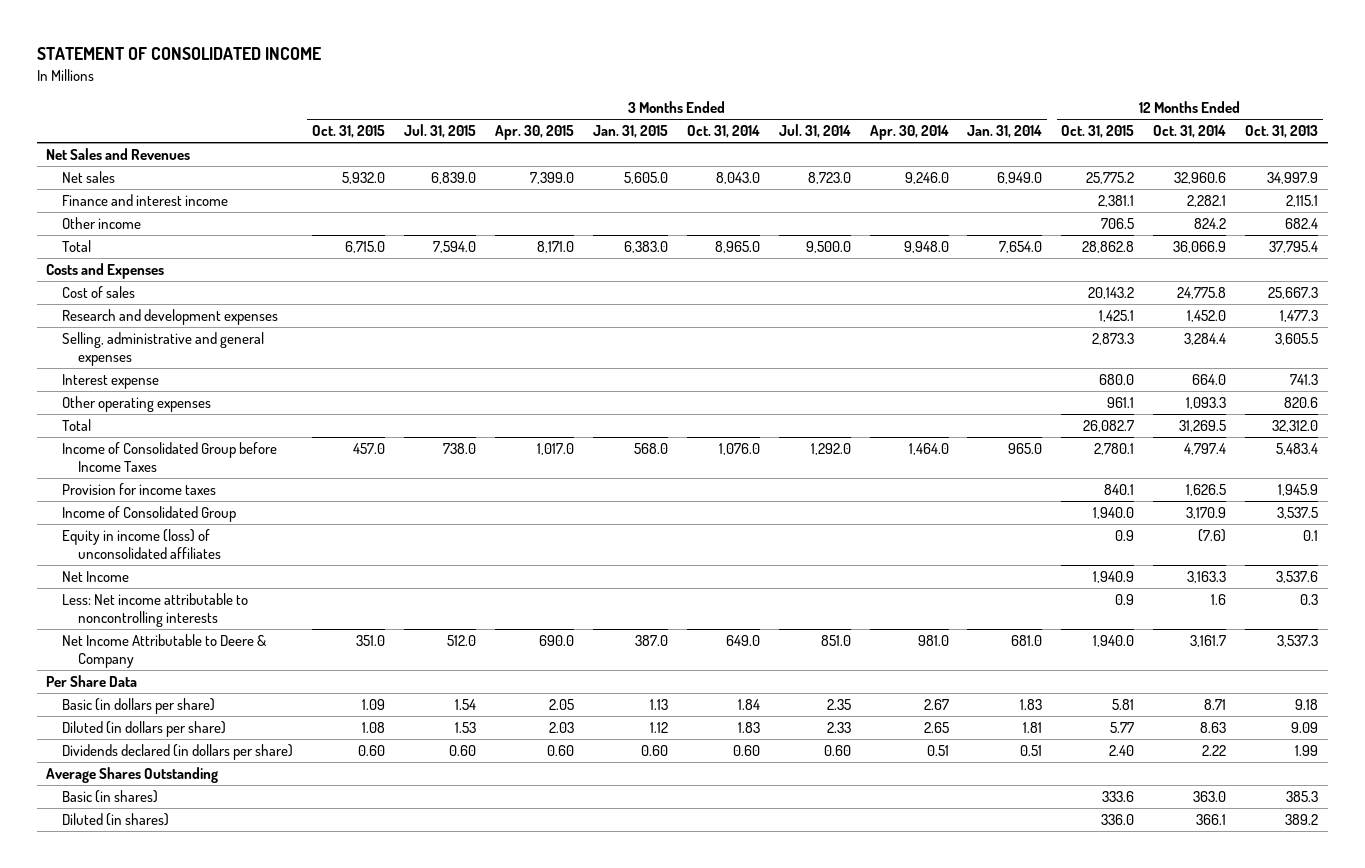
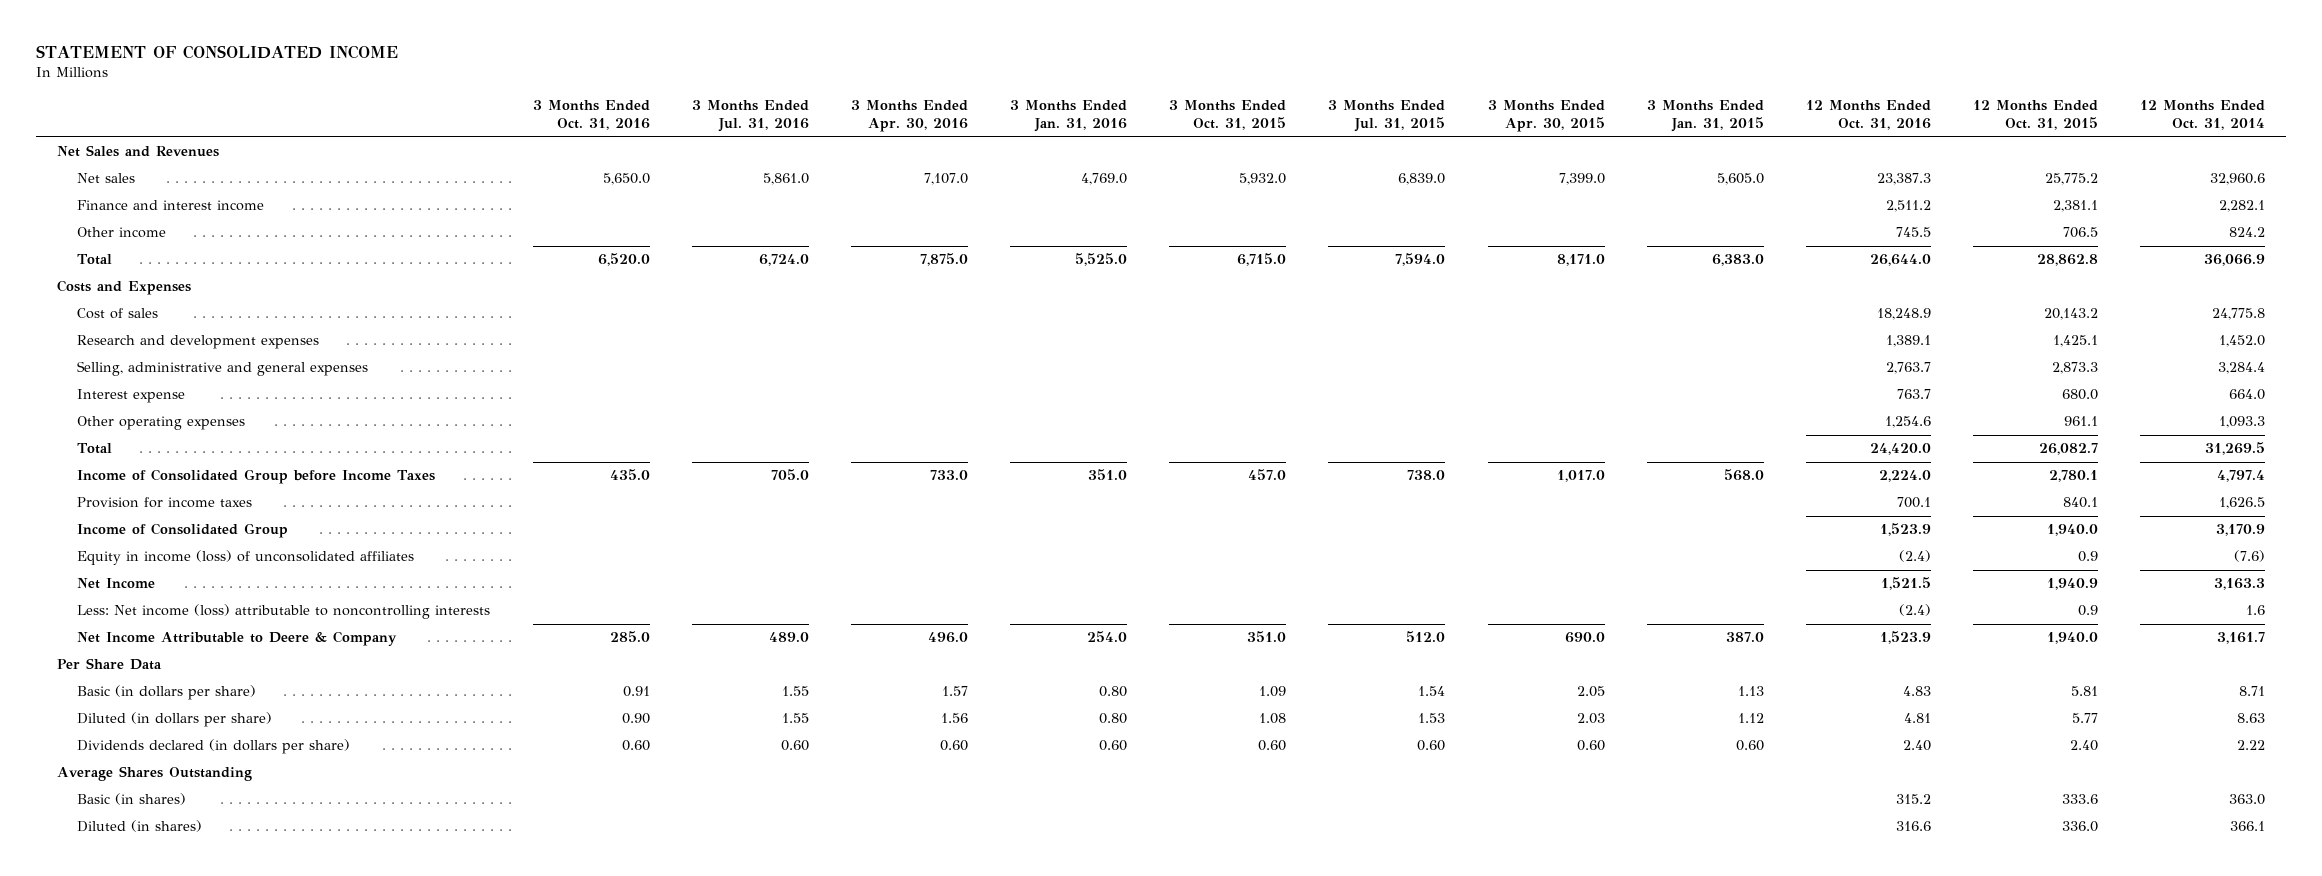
[686,125,760,139] Oct. 31, 2014 -> none
[778,124,851,139] Jul. 31, 2014 -> none
[869,125,949,141] Apr. 30, 2014 -> none
[967,125,1043,139] Jan. 31, 2014 -> none
[1245,125,1319,139] Oct. 31, 2013 -> none
none -> [532,99,650,131] 3 Months Ended Oct. 31, 2016
none -> [691,99,809,133] 3 Months Ended Jul. 31, 2016
none -> [850,99,968,133] 3 Months Ended Apr. 30, 2016
none -> [1010,99,1128,133] 3 Months Ended Jan. 31, 2016
none -> [1805,99,1931,131] 12 Months Ended Oct. 31, 2016
[62,593,249,627] Less: Net income attributable to noncontrolling interests -> [77,604,491,620] Less: Net income (loss) attributable to noncontrolling interests

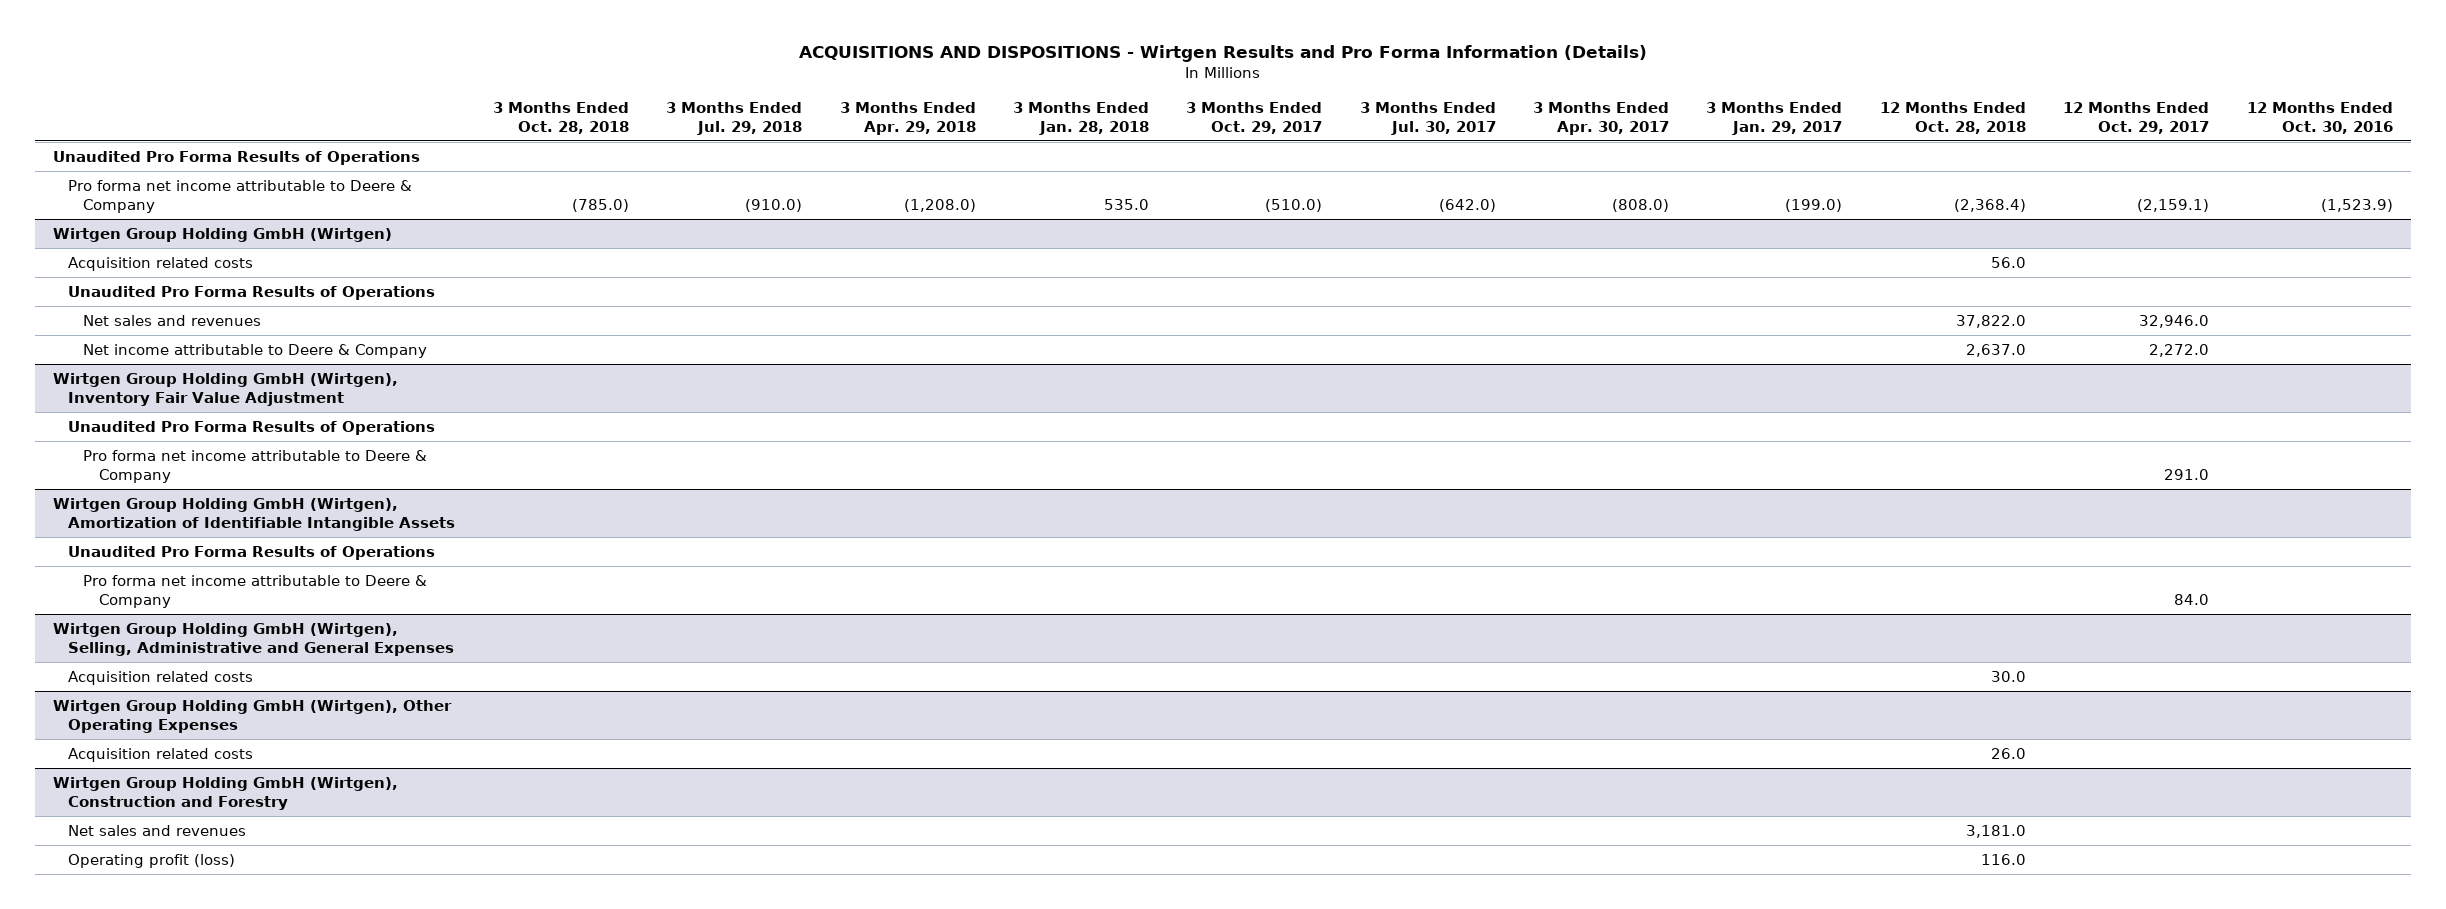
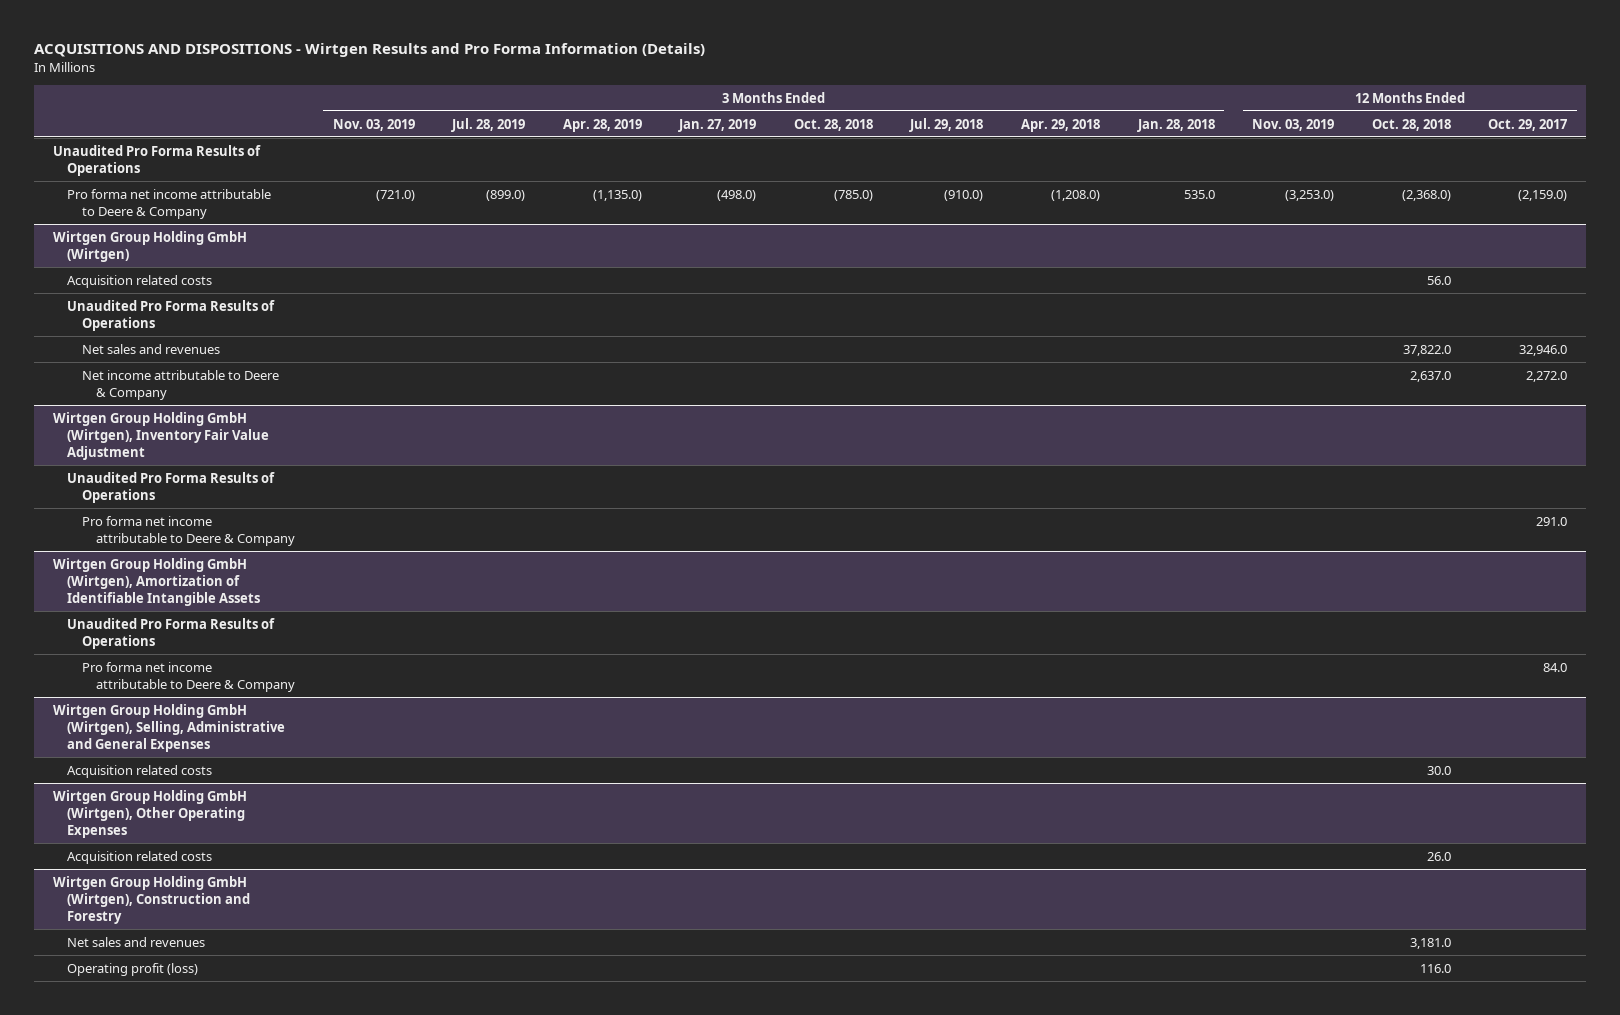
[1186,101,1323,134] 3 Months Ended Oct. 29, 2017 -> none
[1359,101,1496,135] 3 Months Ended Jul. 30, 2017 -> none
[1533,101,1670,135] 3 Months Ended Apr. 30, 2017 -> none
[1706,101,1843,135] 3 Months Ended Jan. 29, 2017 -> none
[2246,101,2393,134] 12 Months Ended Oct. 30, 2016 -> none
none -> [332,118,415,131] Nov. 03, 2019
none -> [451,117,526,132] Jul. 28, 2019
none -> [562,118,642,132] Apr. 28, 2019
none -> [678,118,757,132] Jan. 27, 2019
none -> [1252,118,1335,131] Nov. 03, 2019
[1953,198,2026,212] (2,368.4) -> [1401,189,1451,201] (2,368.0)
[2137,198,2210,212] (2,159.1) -> [1518,189,1568,201] (2,159.0)

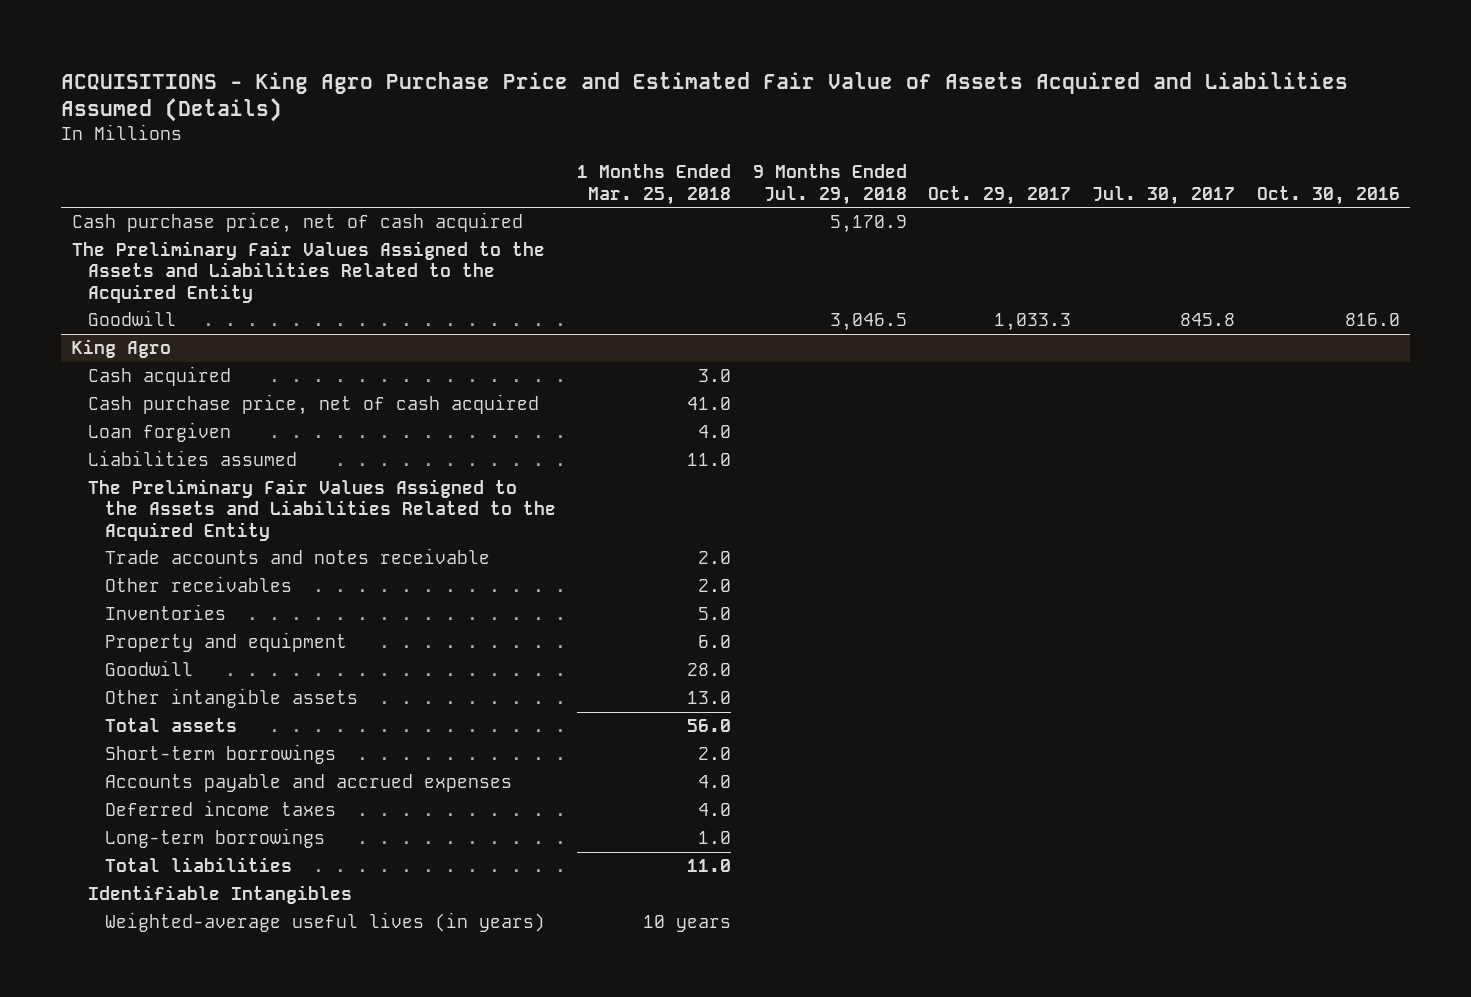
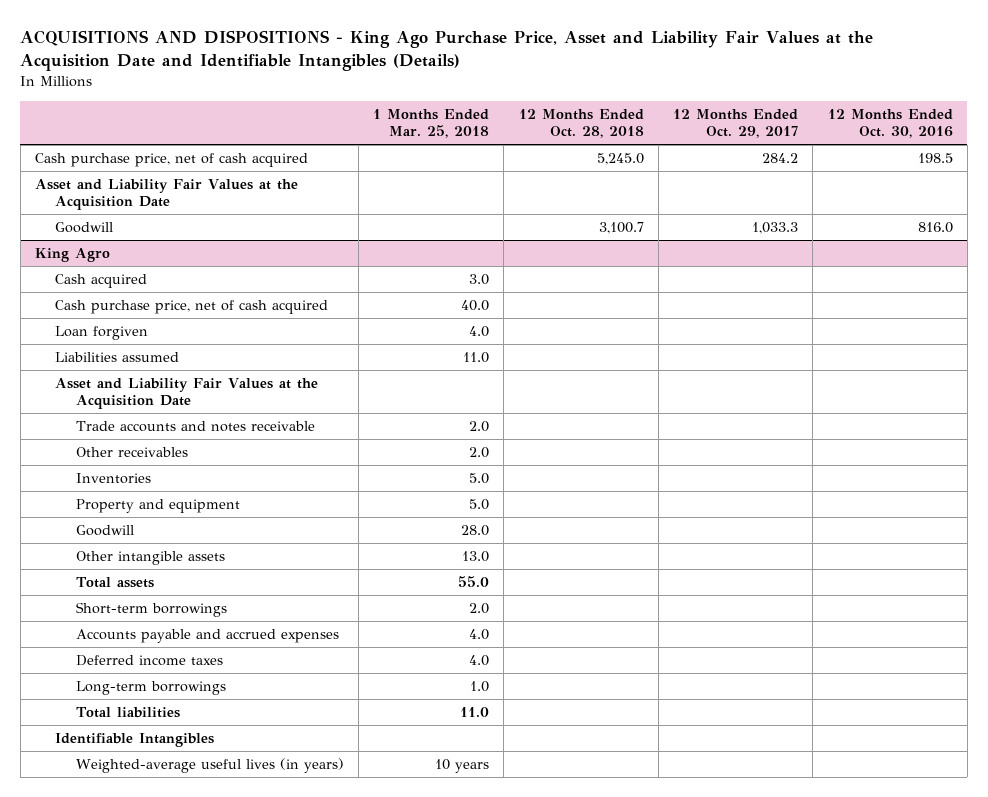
[60,71,1348,123] ACQUISITIONS - King Agro Purchase Price and Estimated Fair Value of Assets Acquired and Liabilities Assumed (Details) -> [20,30,874,72] ACQUISITIONS AND DISPOSITIONS - King Ago Purchase Price, Asset and Liability Fair Values at the Acquisition Date and Identifiable Intangibles (Details)
[752,164,907,205] 9 Months Ended Jul. 29, 2018 -> none
[927,185,1071,205] Oct. 29, 2017 -> none
[1092,185,1236,205] Jul. 30, 2017 -> none
[1256,185,1400,205] Oct. 30, 2016 -> none
none -> [518,109,644,139] 12 Months Ended Oct. 28, 2018
none -> [673,109,799,139] 12 Months Ended Oct. 29, 2017
none -> [827,109,953,139] 12 Months Ended Oct. 30, 2016
[71,241,545,303] The Preliminary Fair Values Assigned to the Assets and Liabilities Related to the Acquired Entity -> [35,179,299,211] Asset and Liability Fair Values at the Acquisition Date
[687,397,732,411] 41.0 -> [461,300,490,312] 40.0
[88,479,556,541] The Preliminary Fair Values Assigned to the Assets and Liabilities Related to the Acquired Entity -> [55,378,319,410] Asset and Liability Fair Values at the Acquisition Date
[698,635,732,649] 6.0 -> [469,499,490,511] 5.0
[687,719,732,733] 56.0 -> [458,576,490,588] 55.0

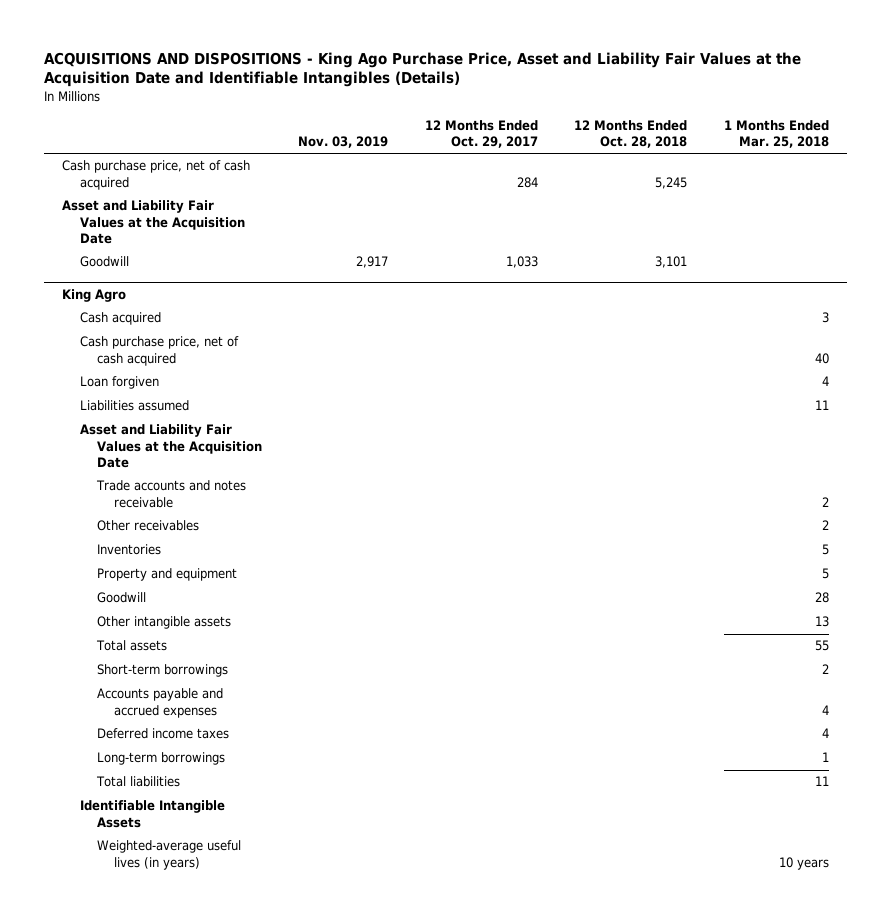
[827,109,953,139] 12 Months Ended Oct. 30, 2016 -> none
none -> [298,136,389,149] Nov. 03, 2019
[596,153,644,166] 5,245.0 -> [655,176,688,189] 5,245
[762,153,799,164] 284.2 -> [516,176,538,188] 284
[598,222,644,235] 3,100.7 -> [655,256,688,269] 3,101
[752,222,799,235] 1,033.3 -> [505,256,538,269] 1,033
[469,274,490,286] 3.0 -> [821,312,829,324] 3
[461,300,490,312] 40.0 -> [814,352,829,364] 40
[469,326,490,338] 4.0 -> [821,376,829,387] 4
[463,352,490,364] 11.0 -> [814,400,829,411] 11
[469,421,490,433] 2.0 -> [821,496,829,507] 2
[469,447,490,459] 2.0 -> [821,520,829,531] 2
[469,473,490,485] 5.0 -> [821,544,829,556] 5
[469,499,490,511] 5.0 -> [821,568,829,580] 5
[461,525,490,537] 28.0 -> [814,592,829,604] 28
[462,551,490,563] 13.0 -> [814,616,829,628] 13
[458,576,490,588] 55.0 -> [814,640,829,652] 55
[469,603,490,615] 2.0 -> [821,664,829,675] 2
[469,629,490,641] 4.0 -> [821,704,829,715] 4
[469,655,490,667] 4.0 -> [821,728,829,739] 4
[470,681,490,693] 1.0 -> [821,752,829,763] 1
[460,707,490,718] 11.0 -> [814,776,829,787] 11
[55,733,215,748] Identifiable Intangibles -> [79,800,225,828] Identifiable Intangible Assets

